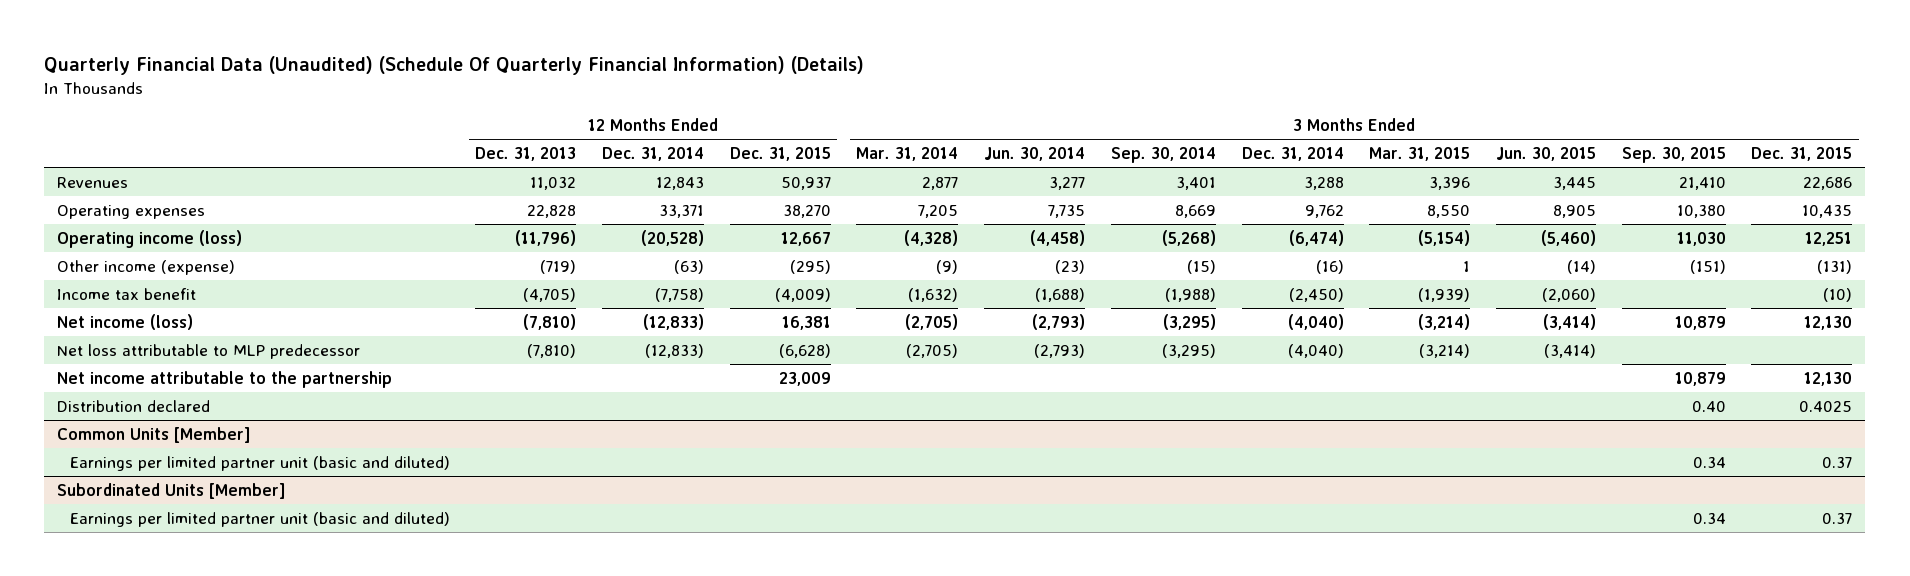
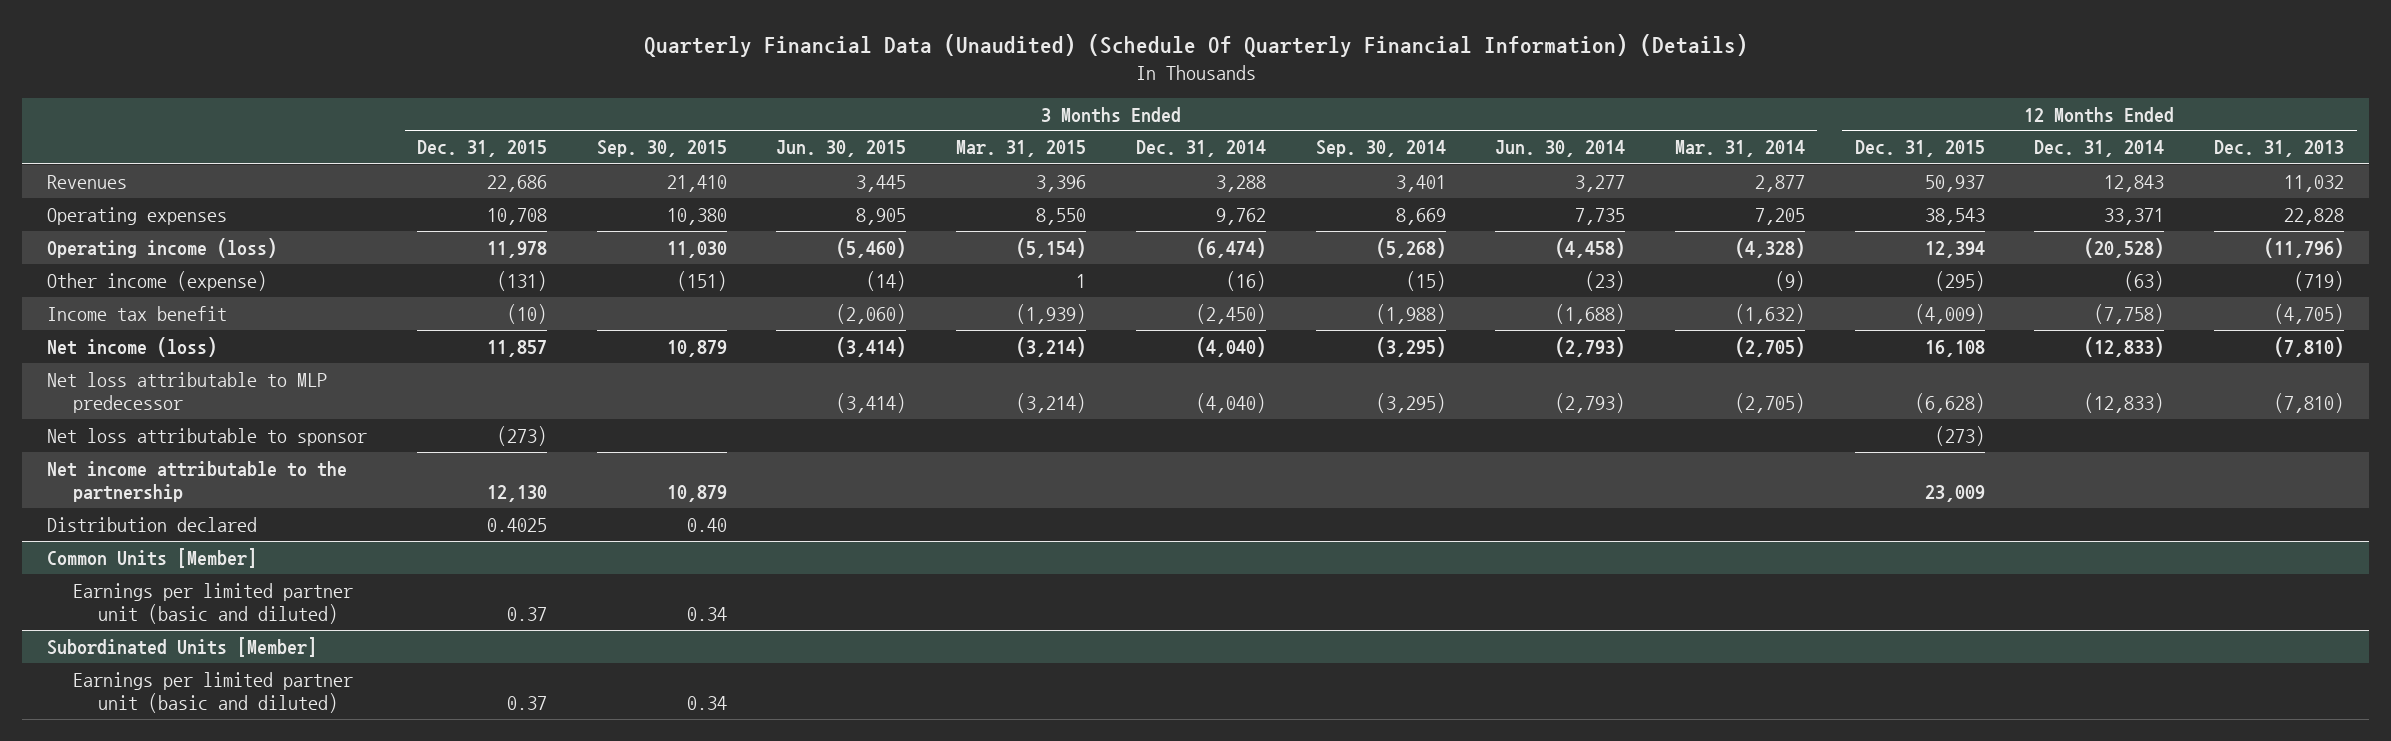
[782,204,831,218] 38,270 -> [1924,207,1985,225] 38,543
[1802,204,1853,218] 10,435 -> [486,207,547,225] 10,708
[780,231,831,246] 12,667 -> [1924,240,1985,258] 12,394
[1805,231,1853,246] 12,251 -> [486,240,547,258] 11,978
[781,315,831,330] 16,381 -> [1924,339,1985,357] 16,108
[1804,315,1853,330] 12,130 -> [486,339,547,357] 11,857
none -> [47,427,368,446] Net loss attributable to sponsor

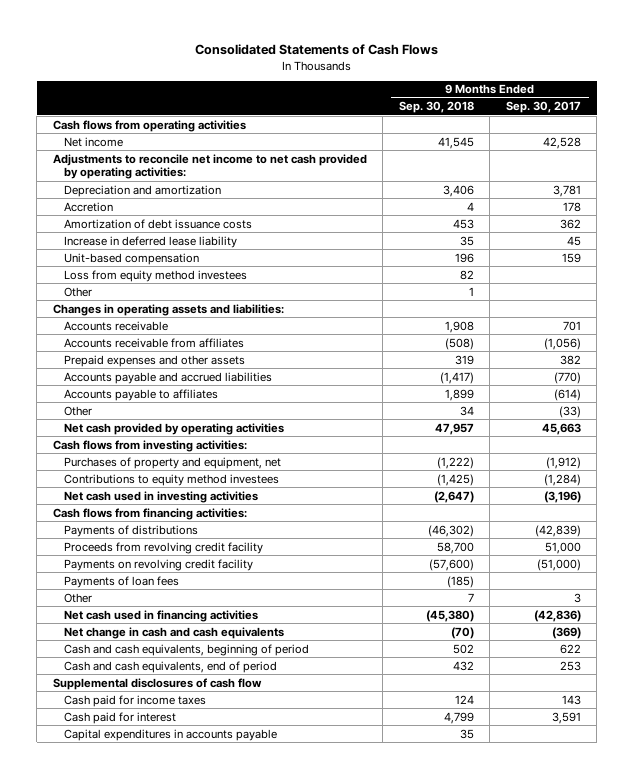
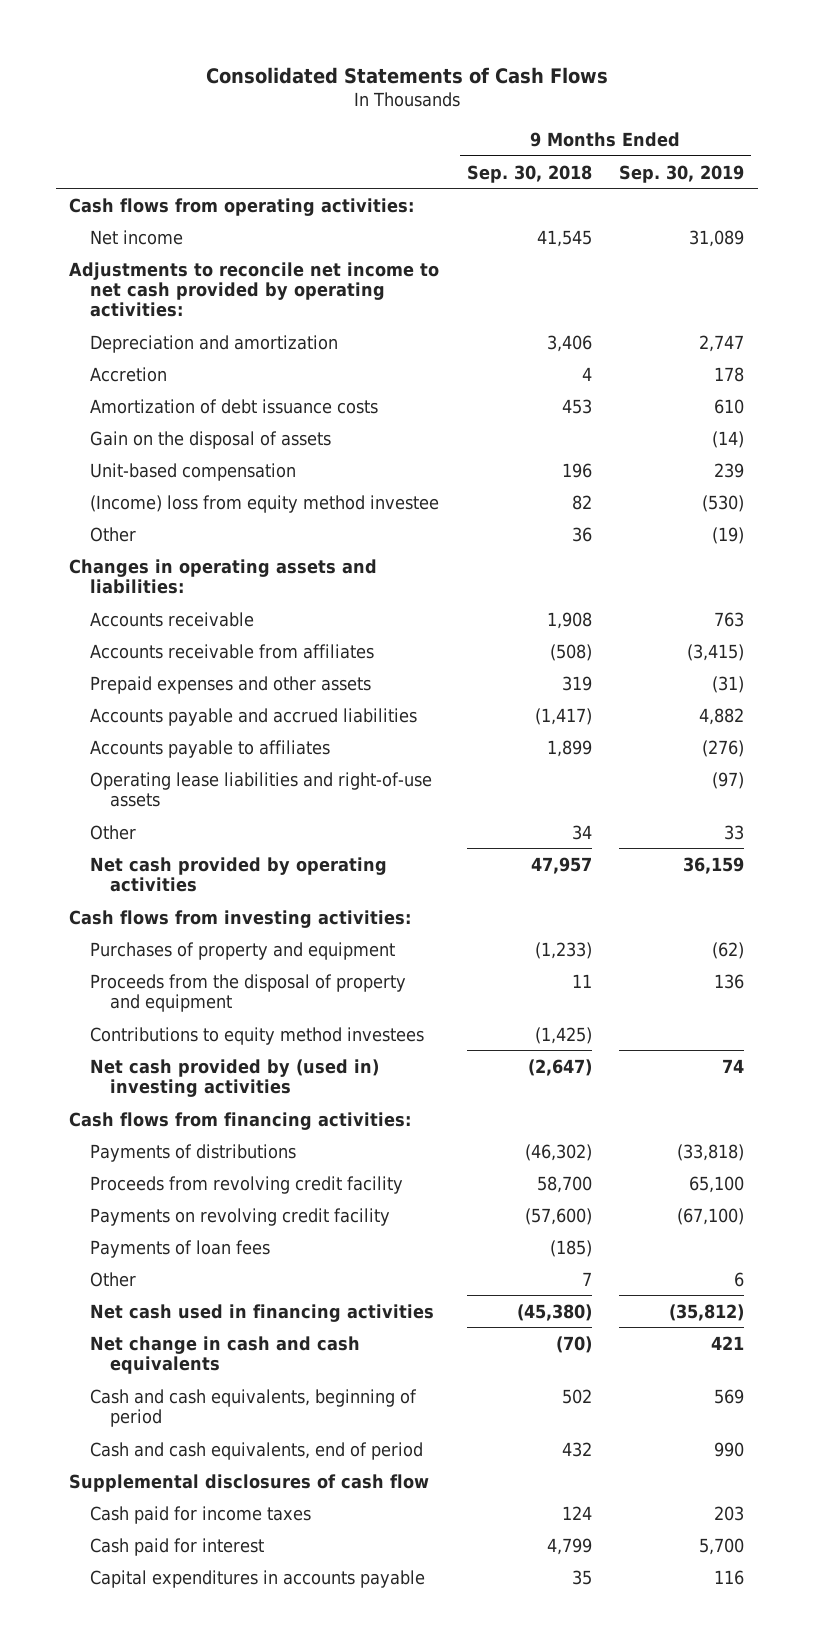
[505,101,581,114] Sep. 30, 2017 -> none
none -> [619,164,745,183] Sep. 30, 2019
[52,119,246,132] Cash flows from operating activities -> [69,197,415,216] Cash flows from operating activities:
[64,235,238,248] Increase in deferred lease liability -> none
none -> [89,430,331,449] Gain on the disposal of assets
[64,269,248,282] Loss from equity method investees -> [89,494,439,513] (Income) loss from equity method investee
[468,286,474,296] 1 -> [571,526,592,542] 36
none -> [89,771,432,807] Operating lease liabilities and right-of-use assets
[64,456,282,469] Purchases of property and equipment, net -> [89,941,395,960] Purchases of property and equipment
[436,456,474,469] (1,222) -> [534,941,592,959] (1,233)
none -> [89,973,406,1012] Proceeds from the disposal of property and equipment
[64,490,259,503] Net cash used in investing activities -> [89,1058,379,1097] Net cash provided by (used in) investing activities

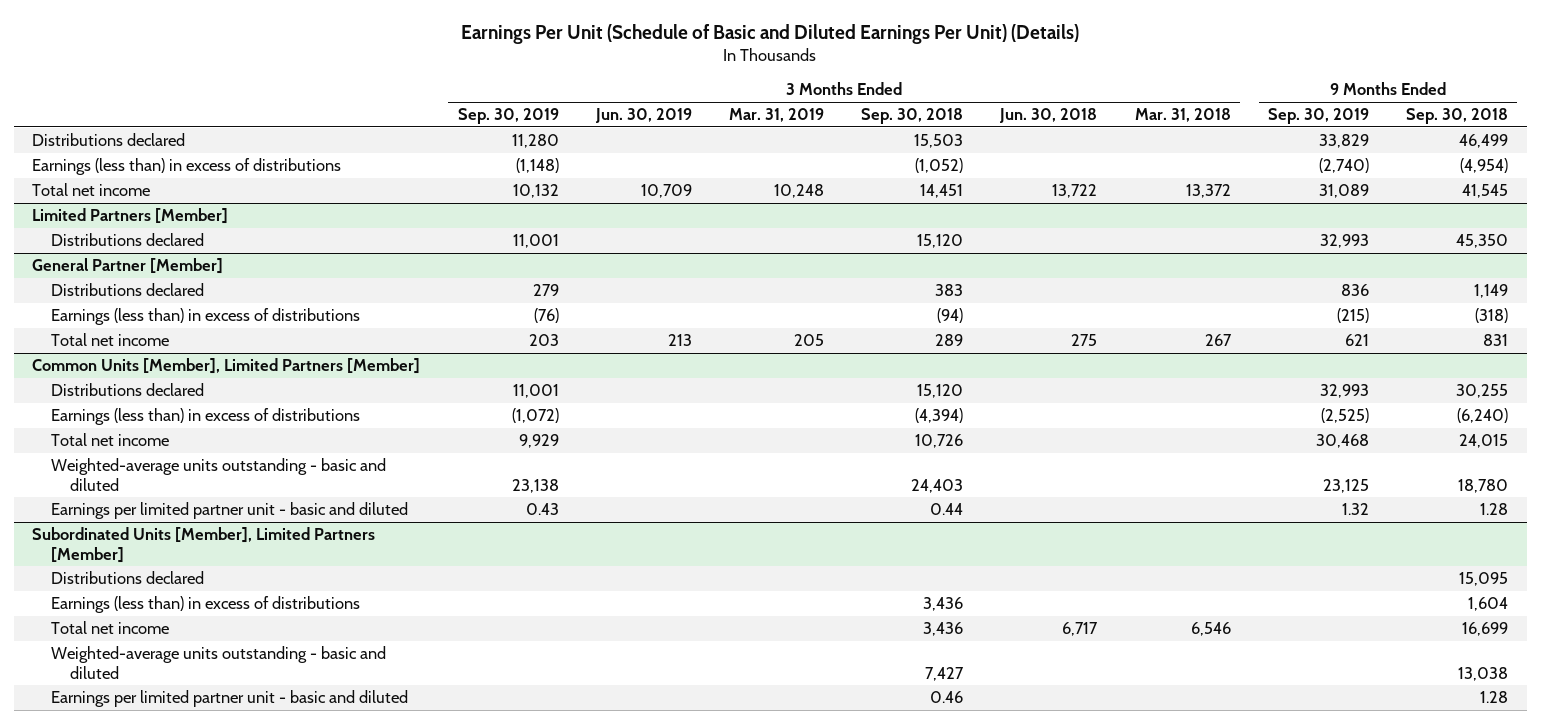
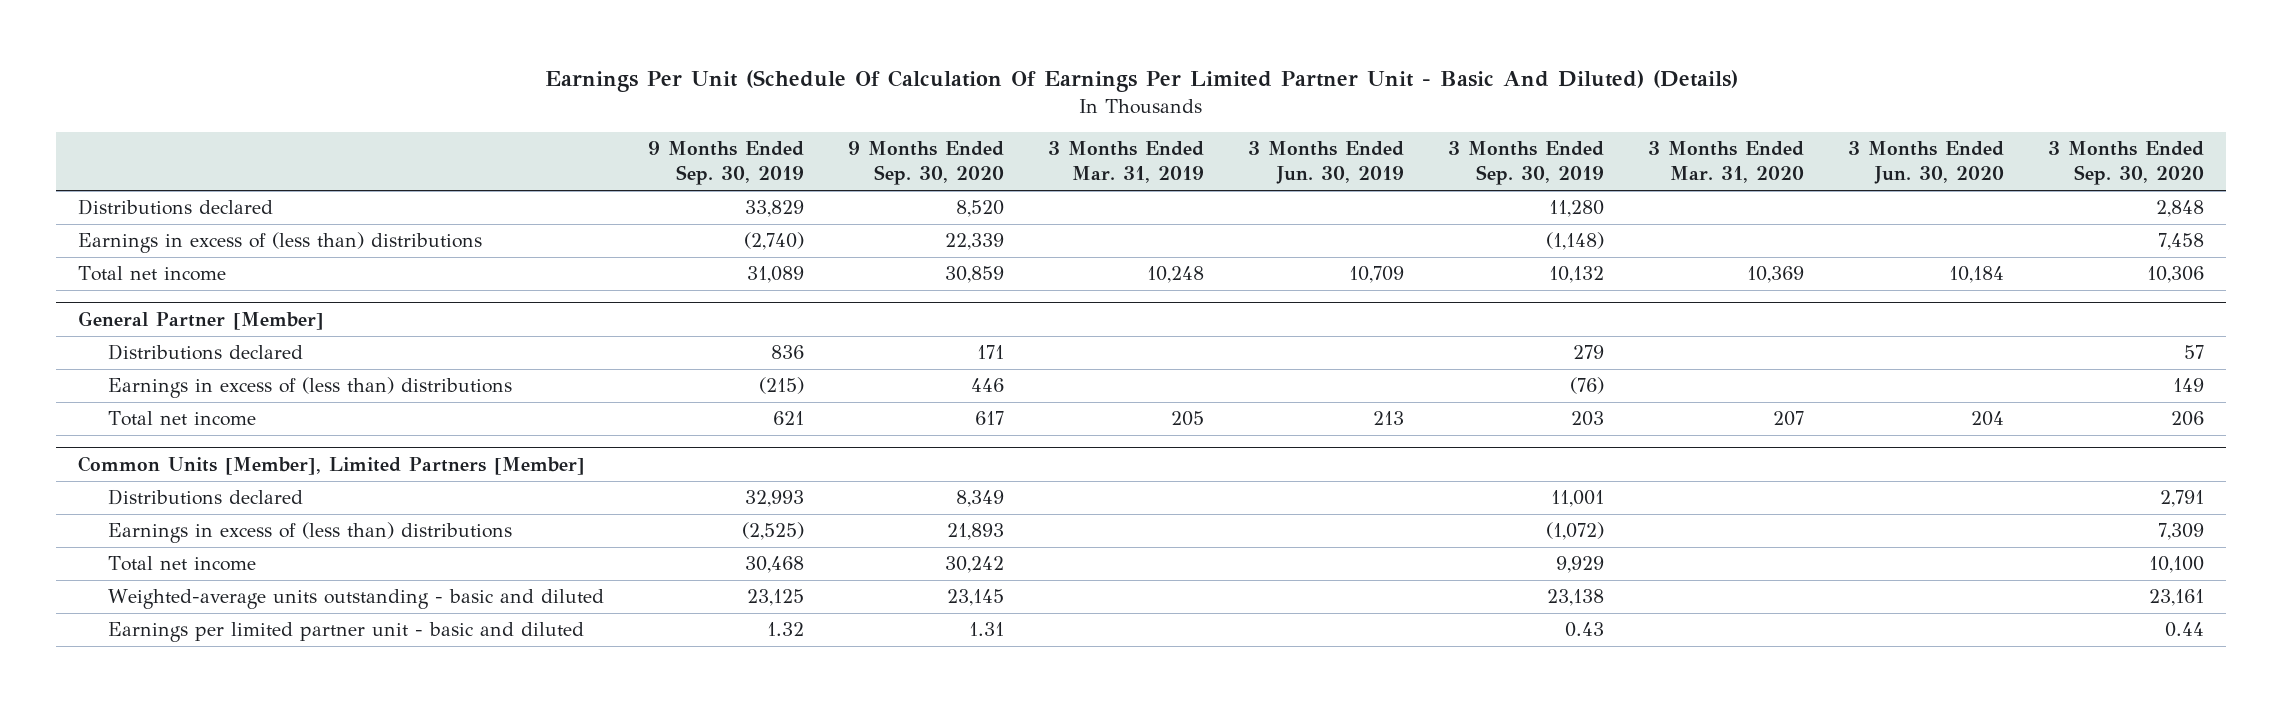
[461,24,1080,45] Earnings Per Unit (Schedule of Basic and Diluted Earnings Per Unit) (Details) -> [545,70,1739,93] Earnings Per Unit (Schedule Of Calculation Of Earnings Per Limited Partner Unit - Basic And Diluted) (Details)
[861,108,964,125] Sep. 30, 2018 -> none
[999,108,1098,124] Jun. 30, 2018 -> none
[1134,108,1231,123] Mar. 31, 2018 -> none
[1406,108,1509,125] Sep. 30, 2018 -> none
none -> [848,141,1005,186] 9 Months Ended Sep. 30, 2020
none -> [1647,141,1804,184] 3 Months Ended Mar. 31, 2020
none -> [1847,141,2004,185] 3 Months Ended Jun. 30, 2020
none -> [2047,141,2204,186] 3 Months Ended Sep. 30, 2020
[32,158,342,176] Earnings (less than) in excess of distributions -> [78,232,483,254] Earnings in excess of (less than) distributions
[32,208,229,225] Limited Partners [Member] -> none
[51,233,205,247] Distributions declared -> none
[51,308,361,326] Earnings (less than) in excess of distributions -> [108,377,513,399] Earnings in excess of (less than) distributions
[51,408,361,426] Earnings (less than) in excess of distributions -> [108,522,513,544] Earnings in excess of (less than) distributions
[32,527,376,563] Subordinated Units [Member], Limited Partners [Member] -> none
[51,571,205,585] Distributions declared -> none
[51,596,361,614] Earnings (less than) in excess of distributions -> none
[51,621,170,635] Total net income -> none
[51,646,387,679] Weighted-average units outstanding - basic and diluted -> none
[51,690,409,708] Earnings per limited partner unit - basic and diluted -> none

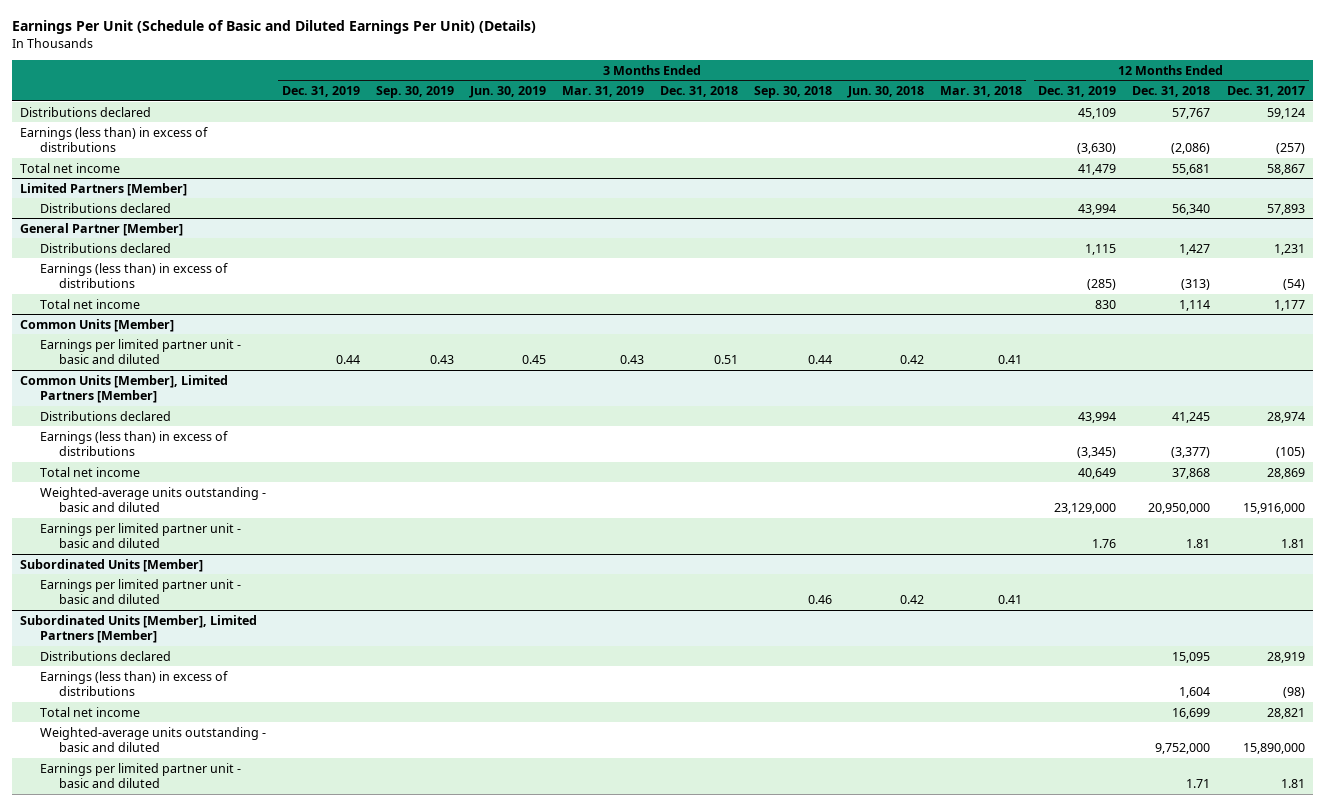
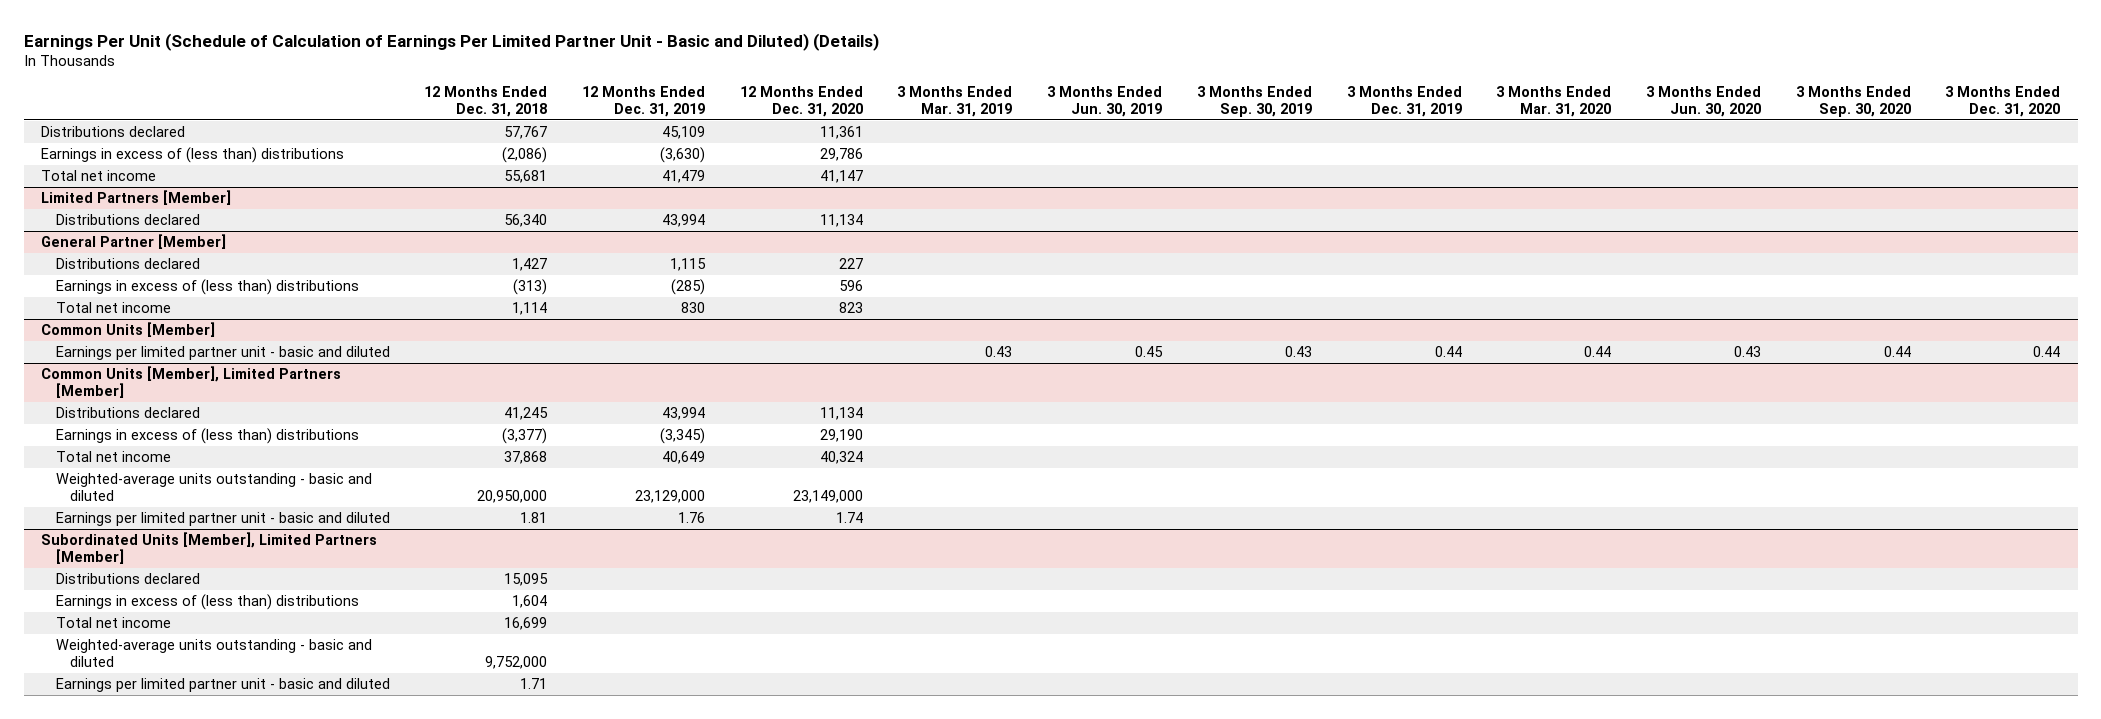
[11,20,536,35] Earnings Per Unit (Schedule of Basic and Diluted Earnings Per Unit) (Details) -> [23,32,879,51] Earnings Per Unit (Schedule of Calculation of Earnings Per Limited Partner Unit - Basic and Diluted) (Details)
[659,86,738,98] Dec. 31, 2018 -> none
[754,86,833,99] Sep. 30, 2018 -> none
[847,86,925,99] Jun. 30, 2018 -> none
[940,86,1023,98] Mar. 31, 2018 -> none
[1226,86,1305,98] Dec. 31, 2017 -> none
none -> [739,86,863,118] 12 Months Ended Dec. 31, 2020
none -> [1496,86,1612,118] 3 Months Ended Mar. 31, 2020
none -> [1645,86,1761,118] 3 Months Ended Jun. 30, 2020
none -> [1795,86,1911,118] 3 Months Ended Sep. 30, 2020
none -> [1945,86,2061,118] 3 Months Ended Dec. 31, 2020
[19,126,208,153] Earnings (less than) in excess of distributions -> [41,146,345,163] Earnings in excess of (less than) distributions
[39,262,228,289] Earnings (less than) in excess of distributions -> [55,278,359,295] Earnings in excess of (less than) distributions
[39,430,228,457] Earnings (less than) in excess of distributions -> [55,427,359,444] Earnings in excess of (less than) distributions
[19,558,203,572] Subordinated Units [Member] -> none
[39,578,241,605] Earnings per limited partner unit - basic and diluted -> none
[39,670,228,697] Earnings (less than) in excess of distributions -> [55,593,359,610] Earnings in excess of (less than) distributions

